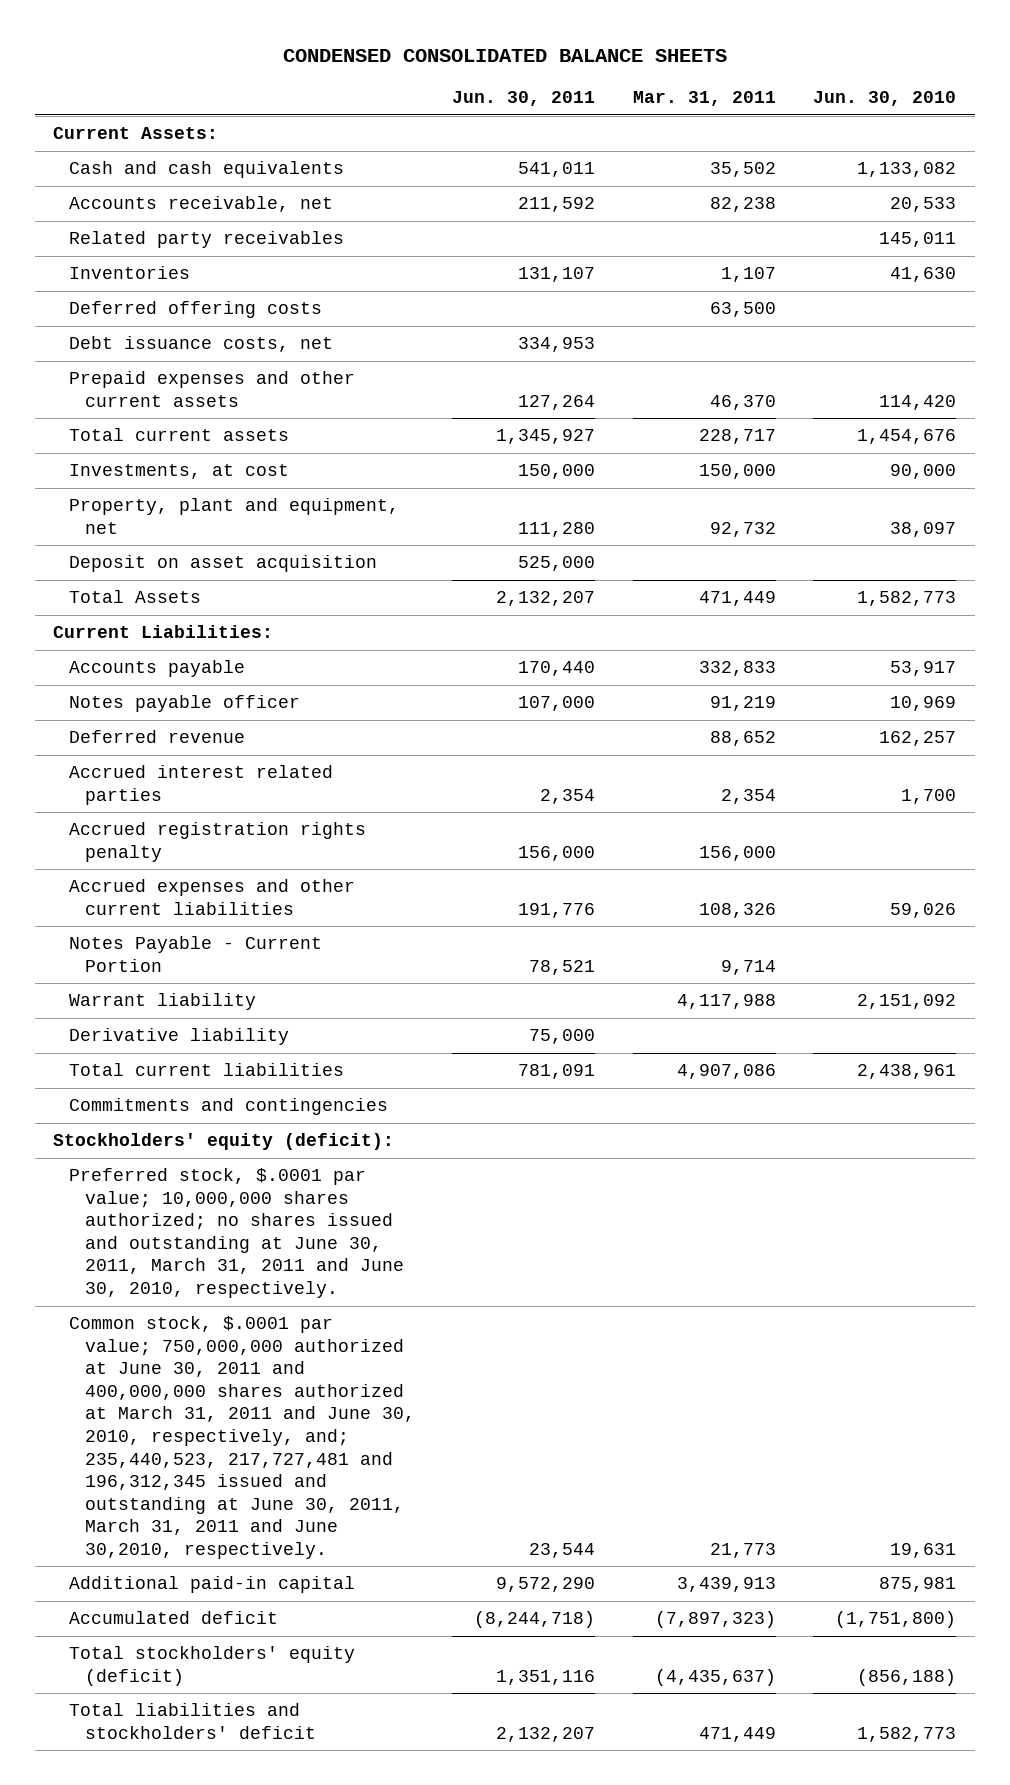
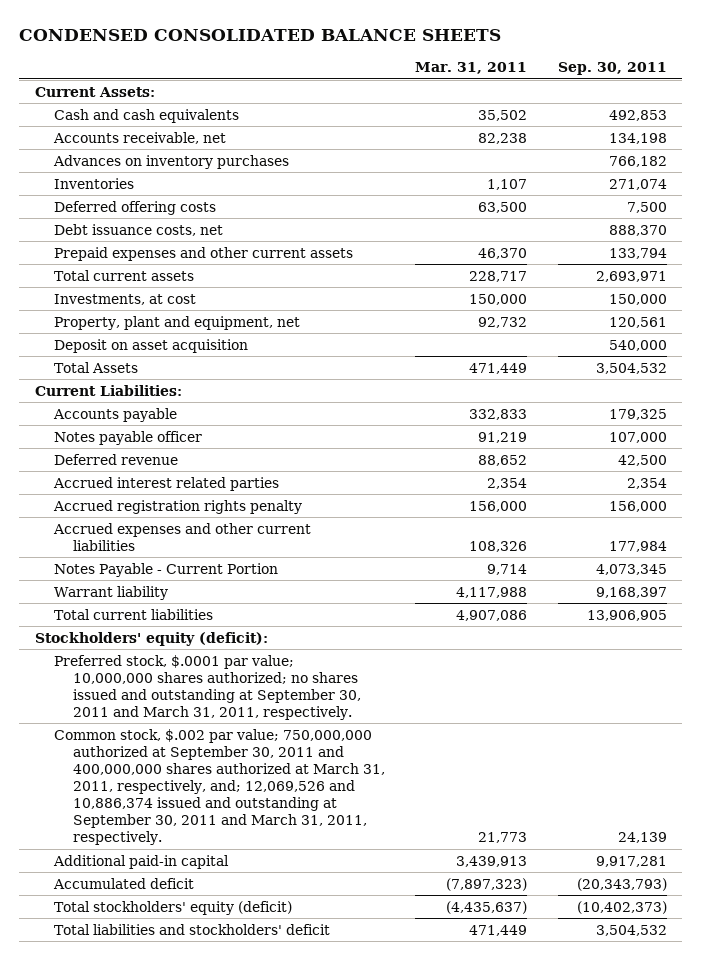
[452,91,596,107] Jun. 30, 2011 -> none
[813,91,957,107] Jun. 30, 2010 -> none
none -> [557,62,667,76] Sep. 30, 2011
[69,231,345,249] Related party receivables -> none
none -> [52,154,289,169] Advances on inventory purchases
[69,1028,290,1046] Derivative liability -> none
[69,1098,389,1116] Commitments and contingencies -> none
[69,1168,405,1299] Preferred stock, $.0001 par value; 10,000,000 shares authorized; no shares issued and outstanding at June 30, 2011, March 31, 2011 and June 30, 2010, respectively. -> [53,654,361,720] Preferred stock, $.0001 par value; 10,000,000 shares authorized; no shares issued and outstanding at September 30, 2011 and March 31, 2011, respectively.
[69,1316,416,1559] Common stock, $.0001 par value; 750,000,000 authorized at June 30, 2011 and 400,000,000 shares authorized at March 31, 2011 and June 30, 2010, respectively, and; 235,440,523, 217,727,481 and 196,312,345 issued and outstanding at June 30, 2011, March 31, 2011 and June 30,2010, respectively. -> [53,728,385,846] Common stock, $.002 par value; 750,000,000 authorized at September 30, 2011 and 400,000,000 shares authorized at March 31, 2011, respectively, and; 12,069,526 and 10,886,374 issued and outstanding at September 30, 2011 and March 31, 2011, respectively.

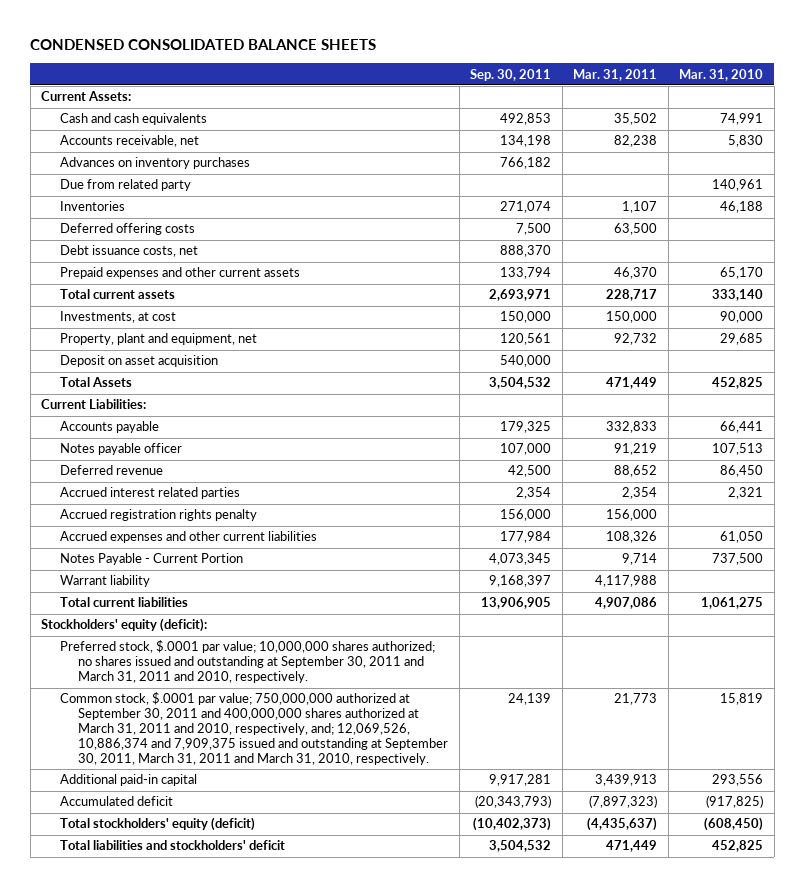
none -> [679,68,764,81] Mar. 31, 2010
none -> [59,179,191,192] Due from related party
[53,654,361,720] Preferred stock, $.0001 par value; 10,000,000 shares authorized; no shares issued and outstanding at September 30, 2011 and March 31, 2011, respectively. -> [59,640,435,684] Preferred stock, $.0001 par value; 10,000,000 shares authorized; no shares issued and outstanding at September 30, 2011 and March 31, 2011 and 2010, respectively.
[53,728,385,846] Common stock, $.002 par value; 750,000,000 authorized at September 30, 2011 and 400,000,000 shares authorized at March 31, 2011, respectively, and; 12,069,526 and 10,886,374 issued and outstanding at September 30, 2011 and March 31, 2011, respectively. -> [59,692,449,766] Common stock, $.0001 par value; 750,000,000 authorized at September 30, 2011 and 400,000,000 shares authorized at March 31, 2011 and 2010, respectively, and; 12,069,526, 10,886,374 and 7,909,375 issued and outstanding at September 30, 2011, March 31, 2011 and March 31, 2010, respectively.

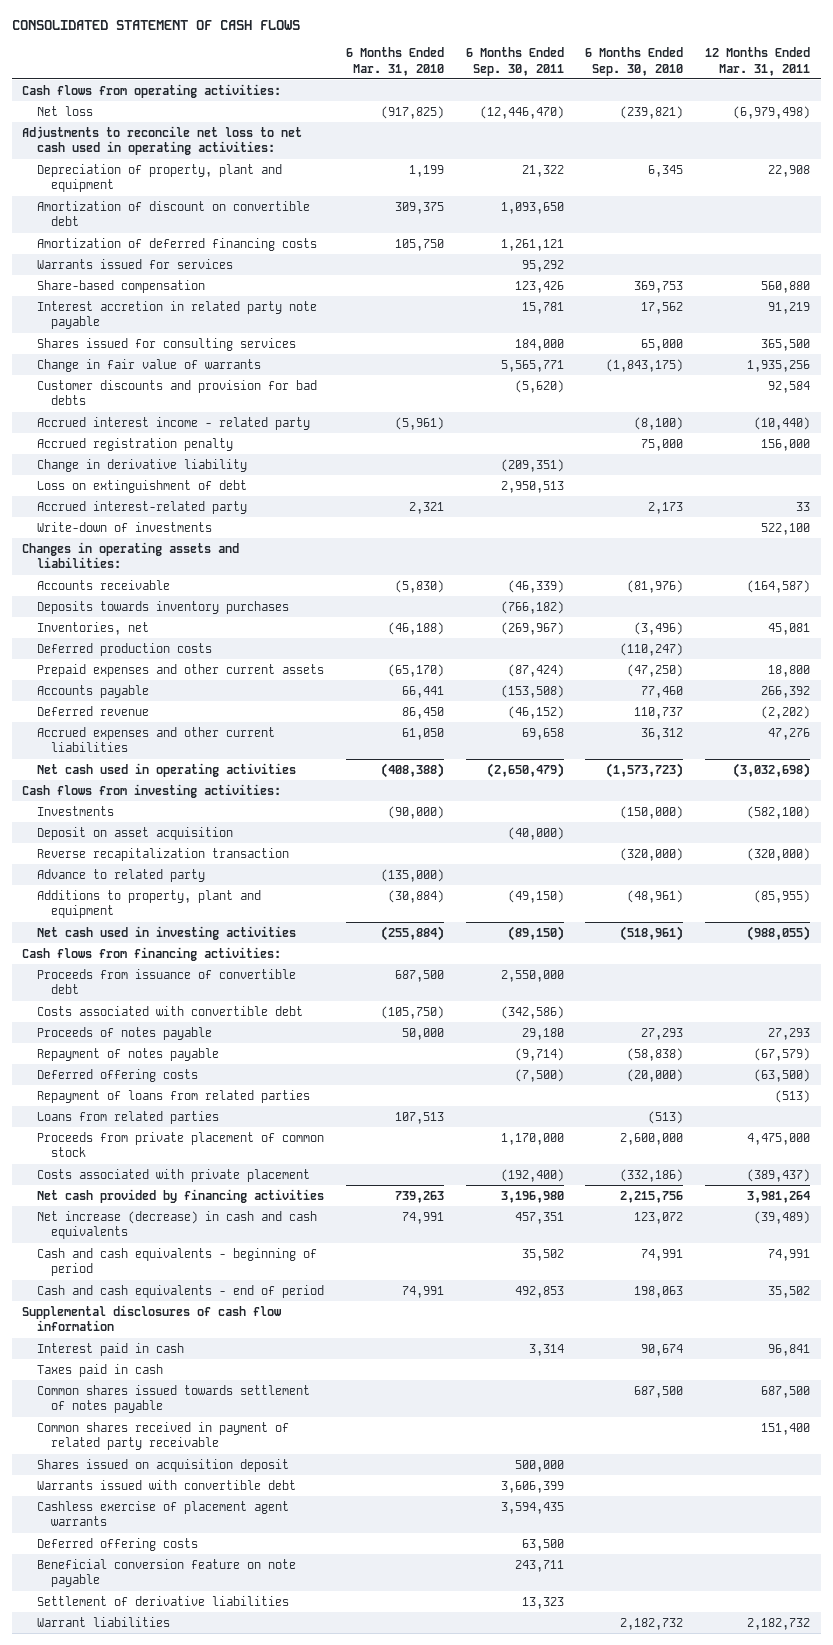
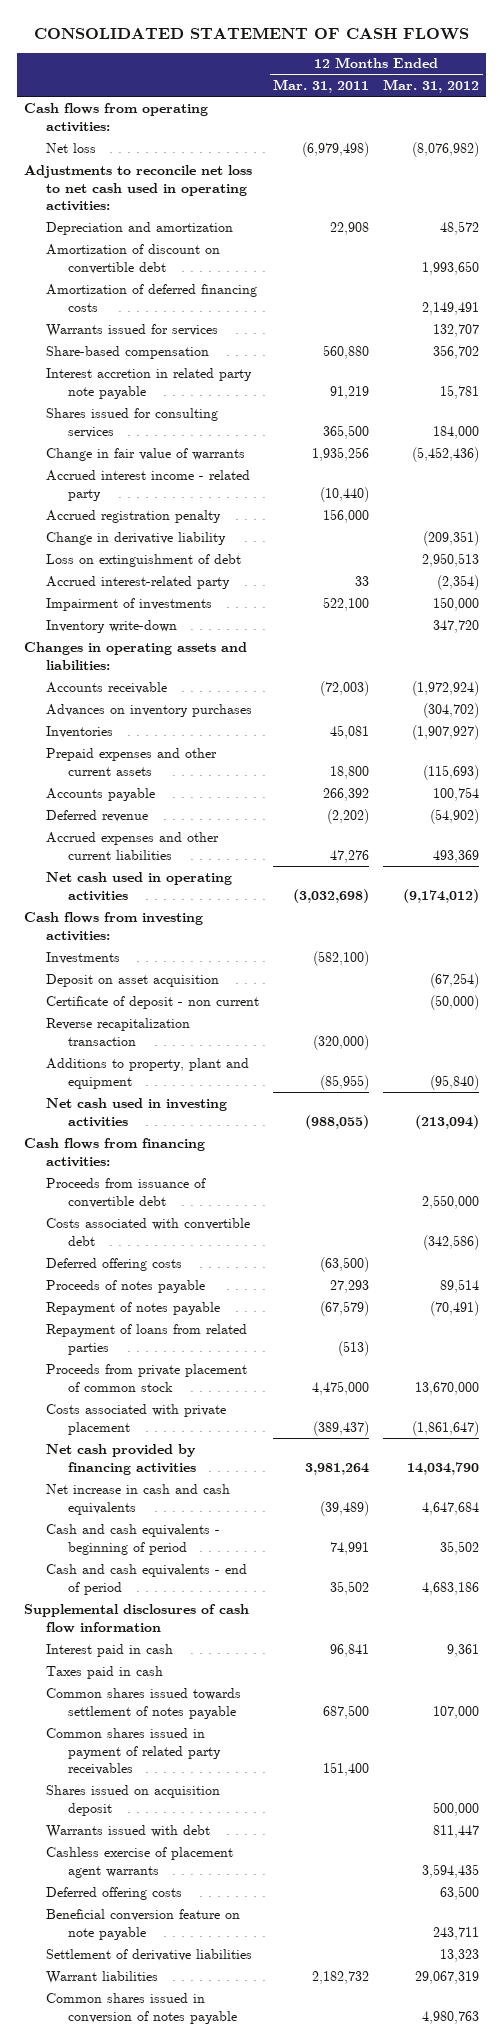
[345,47,444,76] 6 Months Ended Mar. 31, 2010 -> none
[465,47,564,76] 6 Months Ended Sep. 30, 2011 -> none
[585,47,684,76] 6 Months Ended Sep. 30, 2010 -> none
none -> [383,79,480,94] Mar. 31, 2012
[36,163,282,193] Depreciation of property, plant and equipment -> [45,221,233,235] Depreciation and amortization
[36,379,317,406] Customer discounts and provision for bad debts -> none
[36,521,212,532] Write-down of investments -> [45,597,212,611] Impairment of investments
none -> [45,619,177,633] Inventory write-down
[36,642,212,656] Deferred production costs -> none
[747,579,811,593] (164,587) -> [320,680,370,696] (72,003)
[36,600,289,614] Deposits towards inventory purchases -> [45,703,252,717] Advances on inventory purchases
[36,621,149,635] Inventories, net -> [45,725,113,738] Inventories
none -> [45,995,259,1009] Certificate of deposit - non current
[36,868,205,882] Advance to related party -> none
[36,1068,198,1082] Deferred offering costs -> [45,1257,182,1271] Deferred offering costs
[36,1110,219,1124] Loans from related parties -> none
[36,1210,317,1240] Net increase (decrease) in cash and cash equivalents -> [45,1483,230,1515] Net increase in cash and cash equivalents
[36,1421,289,1451] Common shares received in payment of related party receivable -> [45,1727,221,1776] Common shares issued in payment of related party receivables
[36,1479,296,1490] Warrants issued with convertible debt -> [45,1824,210,1838] Warrants issued with debt
none -> [45,1992,237,2024] Common shares issued in conversion of notes payable

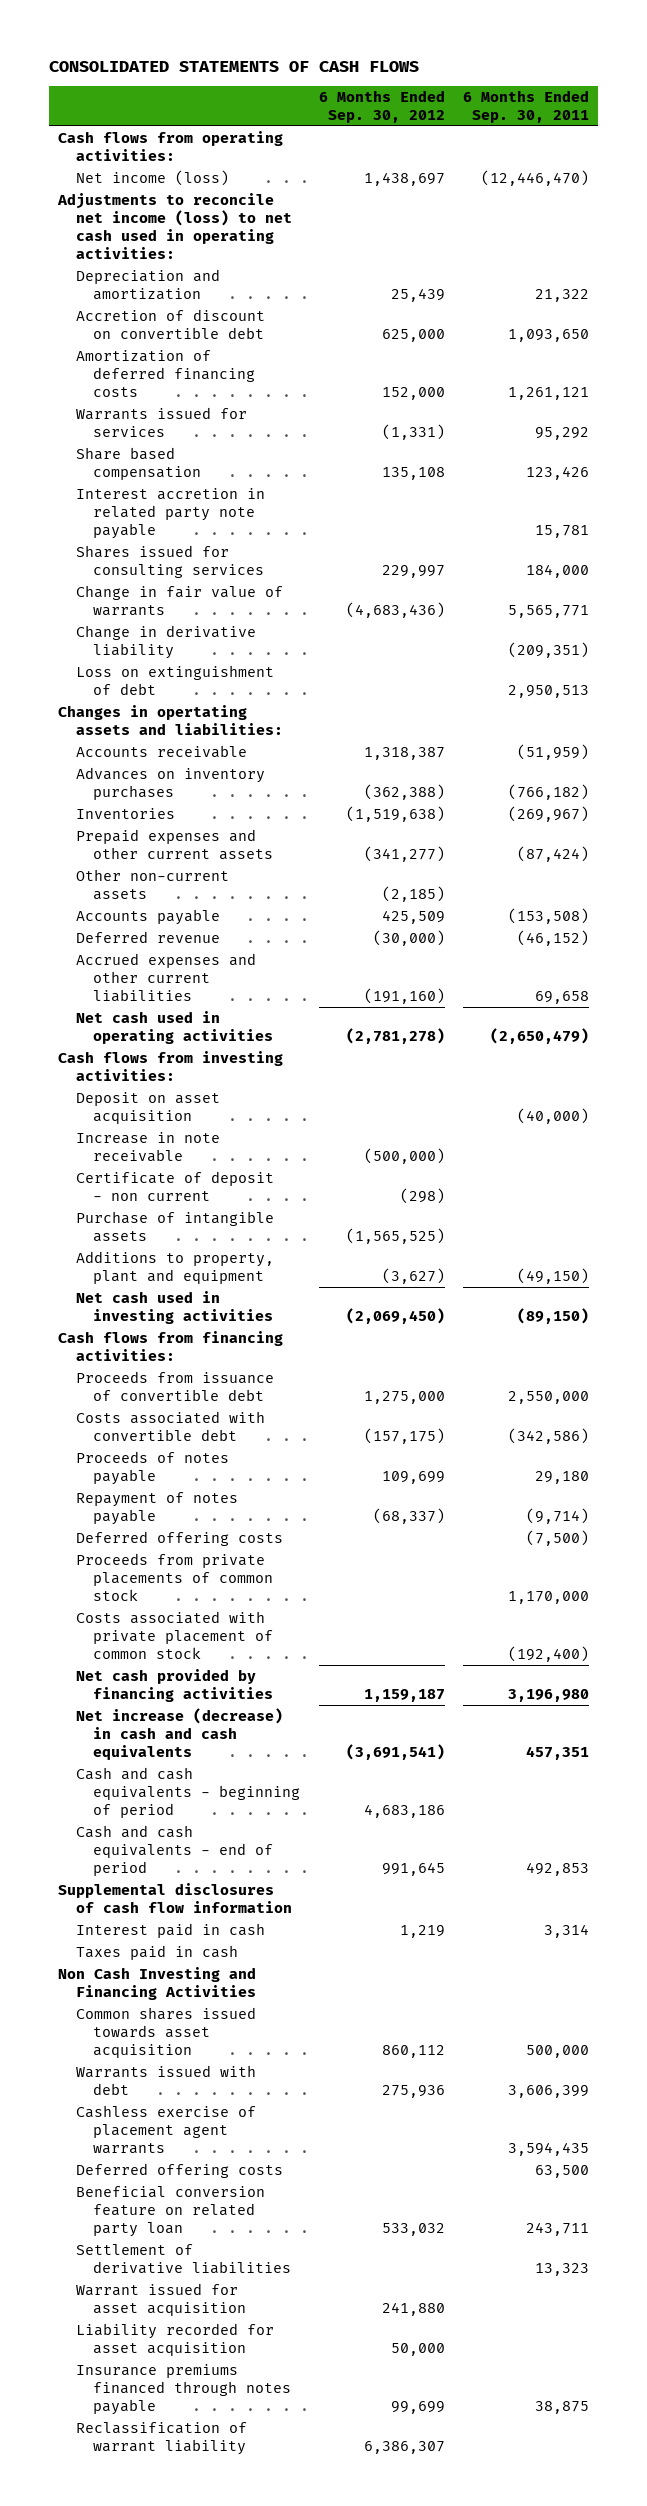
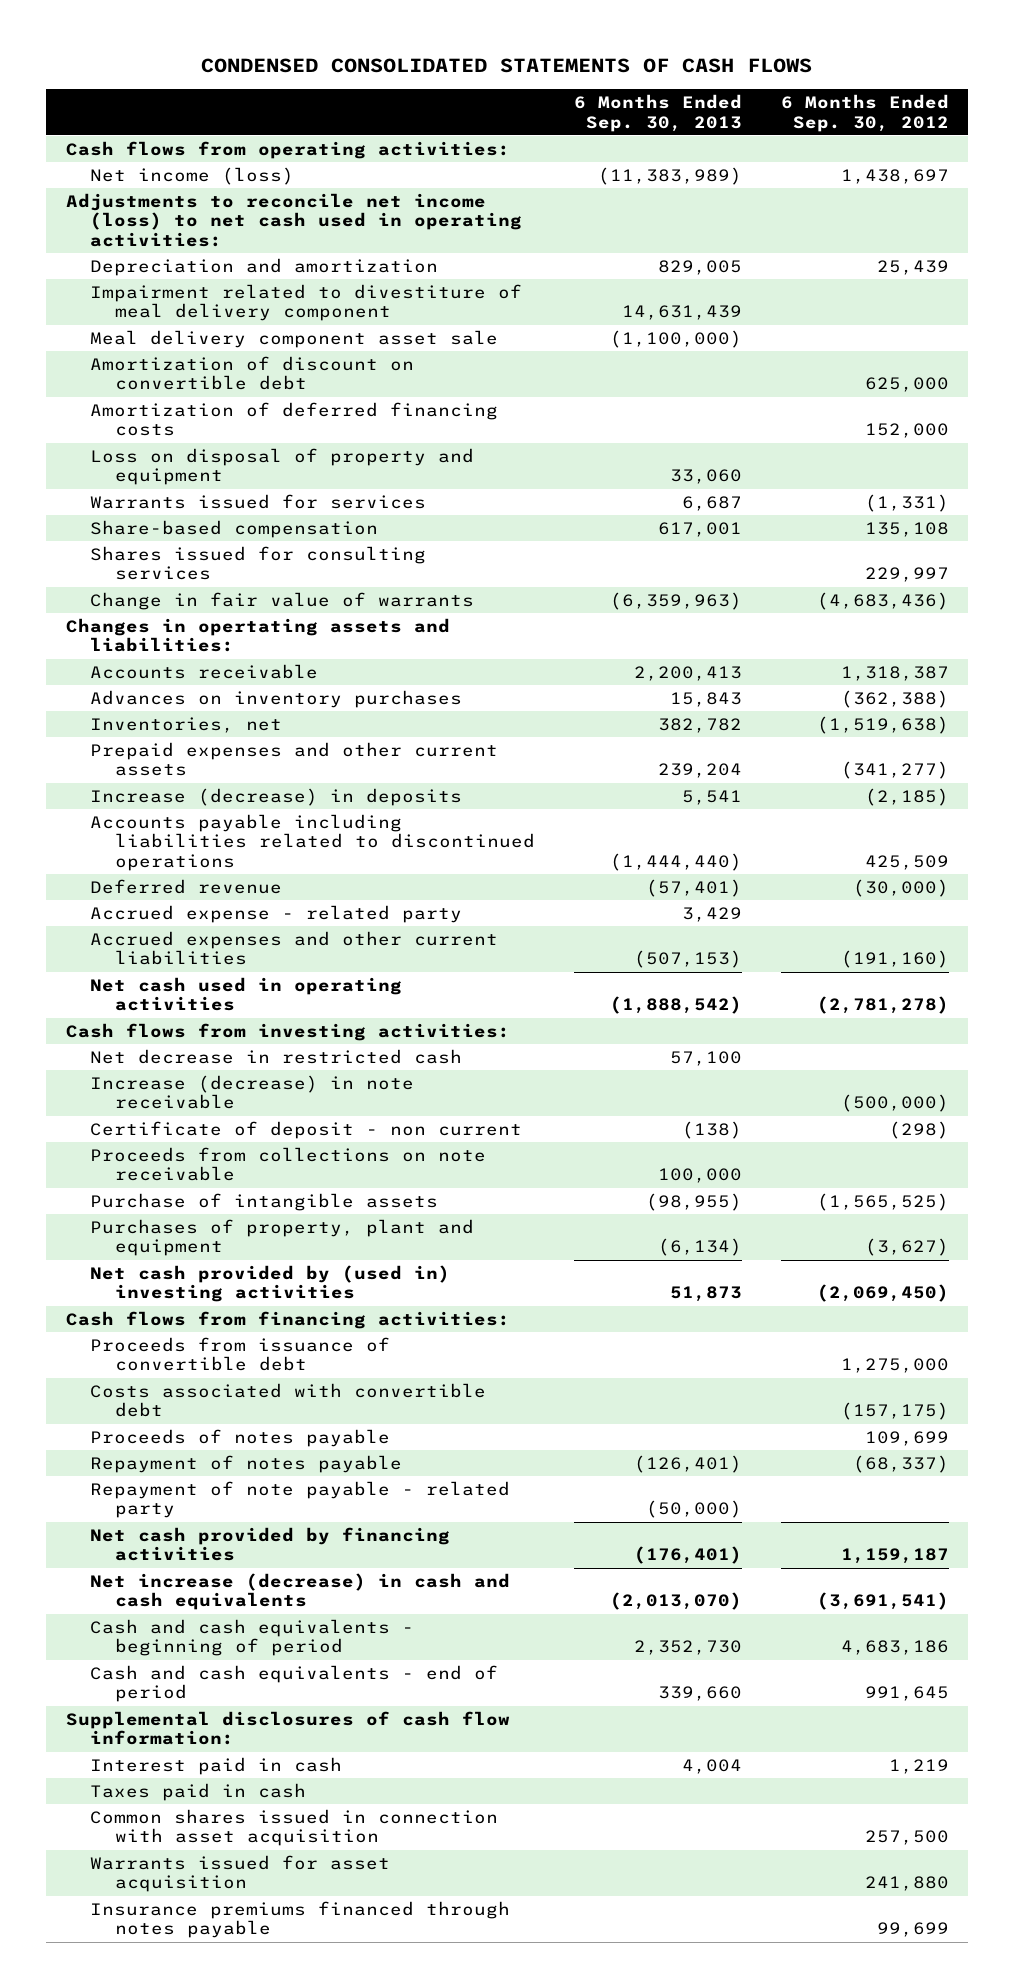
[49,60,420,72] CONSOLIDATED STATEMENTS OF CASH FLOWS -> [201,58,813,74] CONDENSED CONSOLIDATED STATEMENTS OF CASH FLOWS
[462,89,589,123] 6 Months Ended Sep. 30, 2011 -> none
none -> [573,94,742,132] 6 Months Ended Sep. 30, 2013
none -> [90,283,523,322] Impairment related to divestiture of meal delivery component
none -> [90,329,499,348] Meal delivery component asset sale
[75,309,265,339] Accretion of discount on convertible debt -> [90,355,415,391] Amortization of discount on convertible debt
none -> [90,447,475,486] Loss on disposal of property and equipment
[75,488,265,539] Interest accretion in related party note payable -> none
[75,447,202,480] Share based compensation -> [90,519,379,538] Share-based compensation
[75,625,256,659] Change in derivative liability -> none
[75,665,274,695] Loss on extinguishment of debt -> none
[75,808,175,820] Inventories -> [90,716,283,733] Inventories, net
[75,869,229,900] Other non-current assets -> [90,787,463,806] Increase (decrease) in deposits
[75,909,220,926] Accounts payable -> [90,813,535,872] Accounts payable including liabilities related to discontinued operations
none -> [90,904,463,923] Accrued expense - related party
[75,1092,220,1124] Deposit on asset acquisition -> none
none -> [90,1048,463,1064] Net decrease in restricted cash
[75,1132,220,1162] Increase in note receivable -> [90,1074,415,1110] Increase (decrease) in note receivable
none -> [90,1146,487,1182] Proceeds from collections on note receivable
[75,1251,274,1284] Additions to property, plant and equipment -> [90,1218,475,1257] Purchases of property, plant and equipment
[75,1291,274,1324] Net cash used in investing activities -> [90,1264,451,1303] Net cash provided by (used in) investing activities
[75,1531,283,1547] Deferred offering costs -> none
[75,1553,274,1601] Proceeds from private placements of common stock -> none
[75,1611,274,1659] Costs associated with private placement of common stock -> none
none -> [90,1480,511,1519] Repayment of note payable - related party
[58,1883,292,1913] Supplemental disclosures of cash flow information -> [65,1710,510,1746] Supplemental disclosures of cash flow information:
[58,1967,257,2000] Non Cash Investing and Financing Activities -> none
[75,2065,256,2095] Warrants issued with debt -> none
[75,2105,256,2154] Cashless exercise of placement agent warrants -> none
[75,2163,283,2179] Deferred offering costs -> none
[75,2186,265,2237] Beneficial conversion feature on related party loan -> none
[75,2244,292,2274] Settlement of derivative liabilities -> none
[75,2323,274,2356] Liability recorded for asset acquisition -> none
[75,2007,256,2058] Common shares issued towards asset acquisition -> [90,1808,499,1847] Common shares issued in connection with asset acquisition
[381,2044,445,2058] 860,112 -> [864,1830,949,1846] 257,500
[75,2283,247,2316] Warrant issued for asset acquisition -> [90,1854,391,1893] Warrants issued for asset acquisition
[75,2422,247,2455] Reclassification of warrant liability -> none

